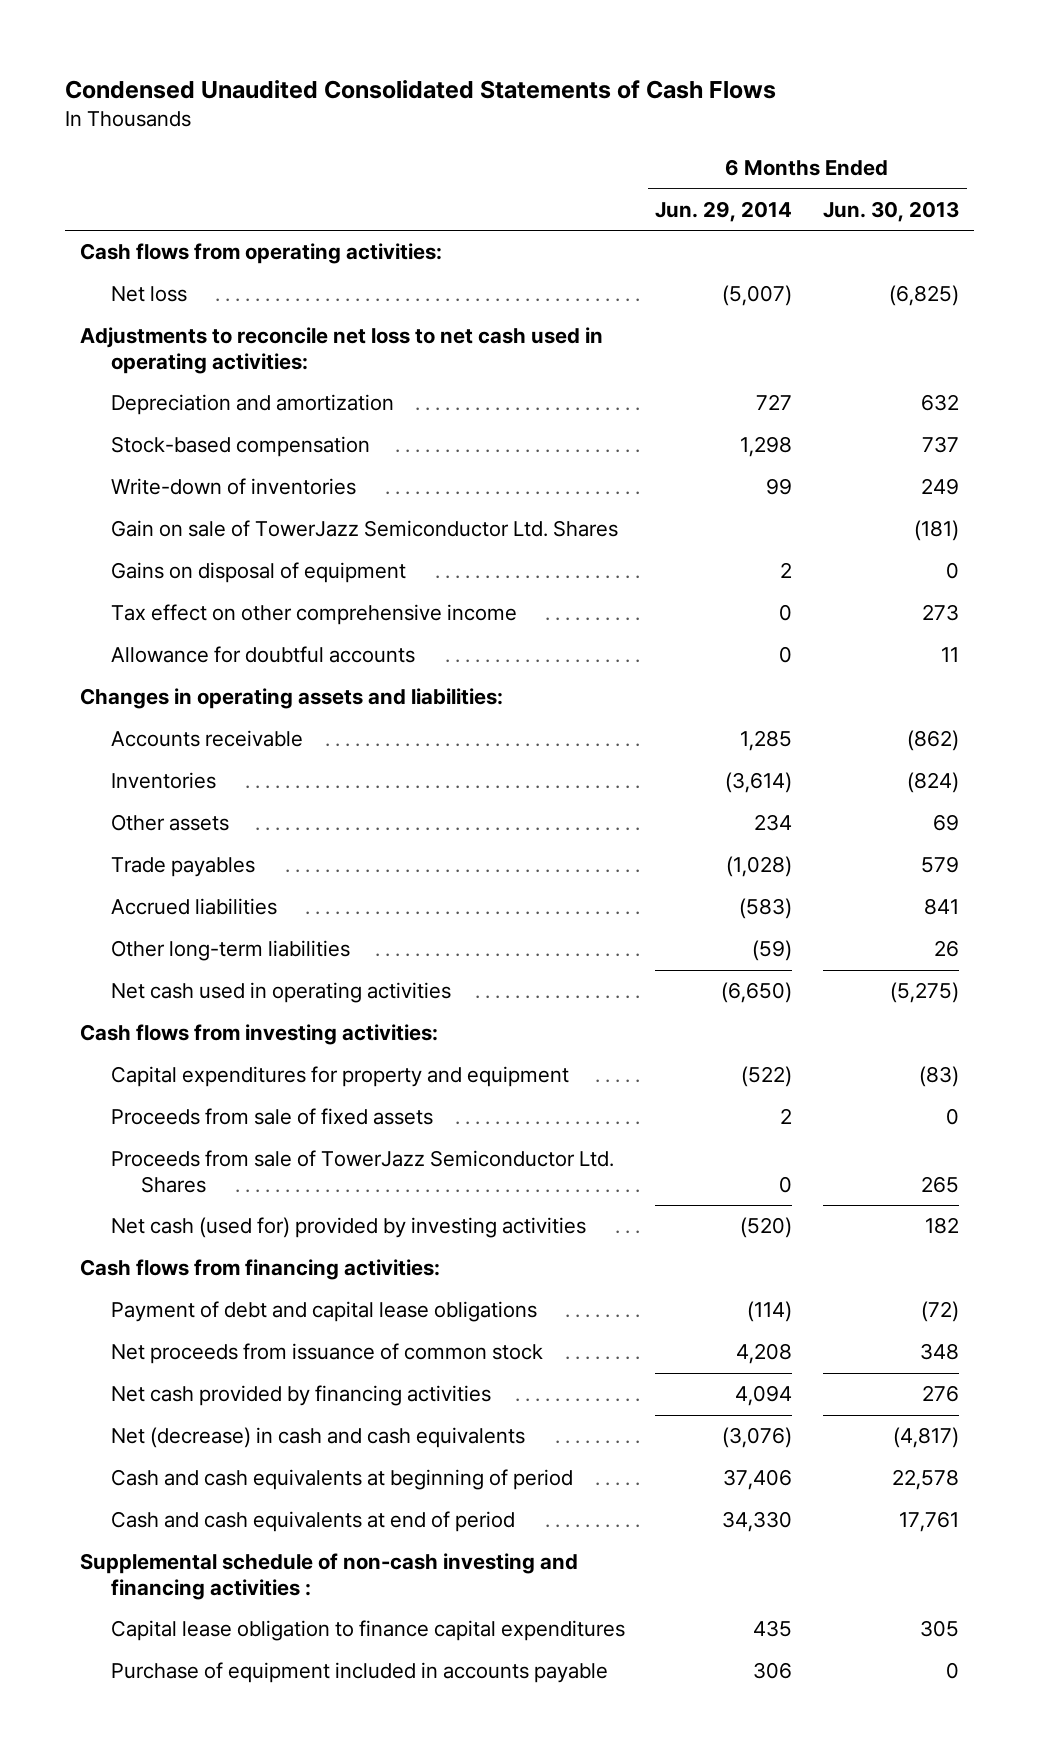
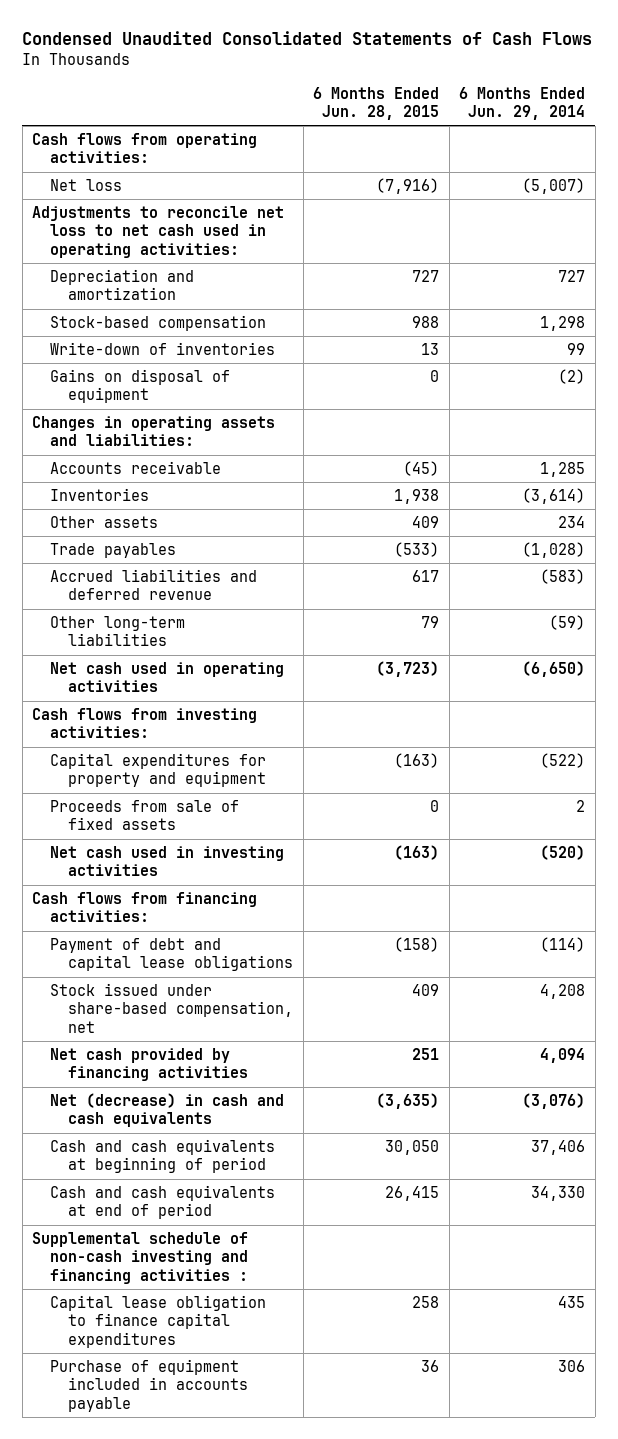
[822,200,959,222] Jun. 30, 2013 -> none
none -> [313,86,440,120] 6 Months Ended Jun. 28, 2015
[110,520,618,538] Gain on sale of TowerJazz Semiconductor Ltd. Shares -> none
[110,604,517,626] Tax effect on other comprehensive income -> none
[110,646,415,664] Allowance for doubtful accounts -> none
[780,562,793,579] 2 -> [558,369,586,385] (2)
[110,898,277,916] Accrued liabilities -> [50,569,258,601] Accrued liabilities and deferred revenue
[110,1150,614,1193] Proceeds from sale of TowerJazz Semiconductor Ltd. Shares -> none
[110,1217,586,1239] Net cash (used for) provided by investing activities -> [50,846,285,877] Net cash used in investing activities
[110,1343,543,1365] Net proceeds from issuance of common stock -> [50,983,294,1033] Stock issued under share-based compensation, net

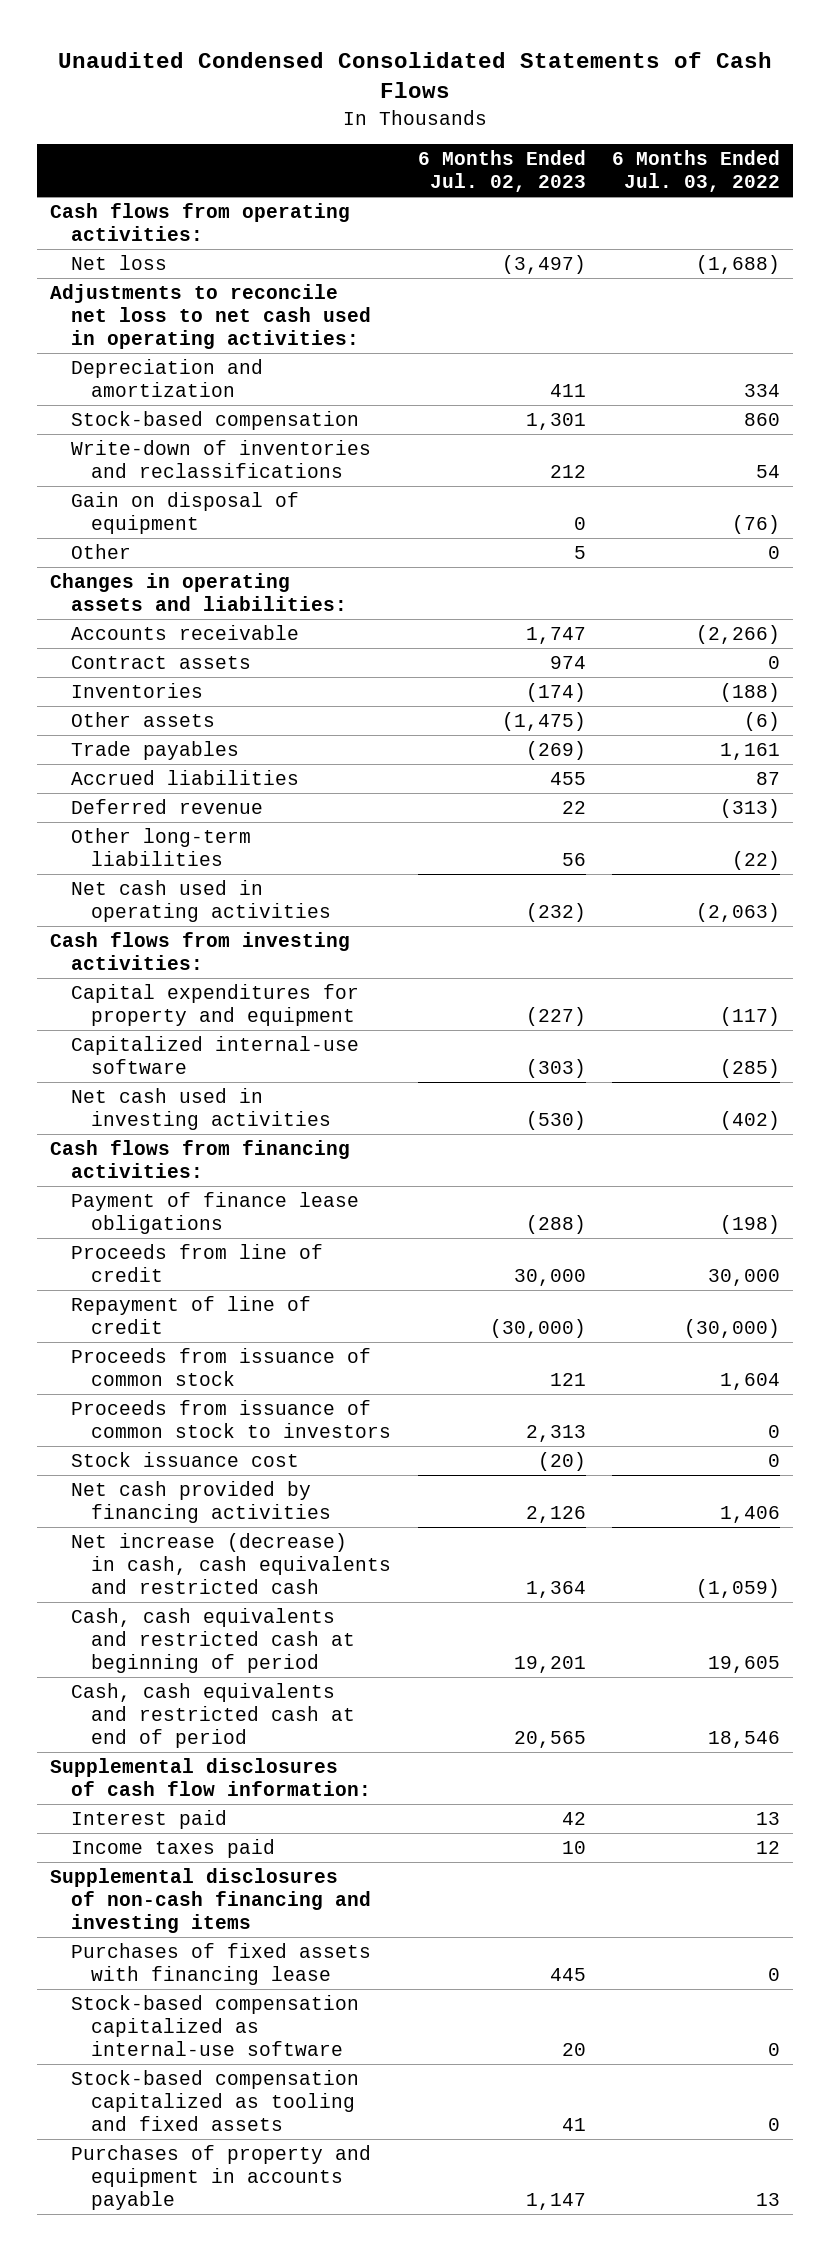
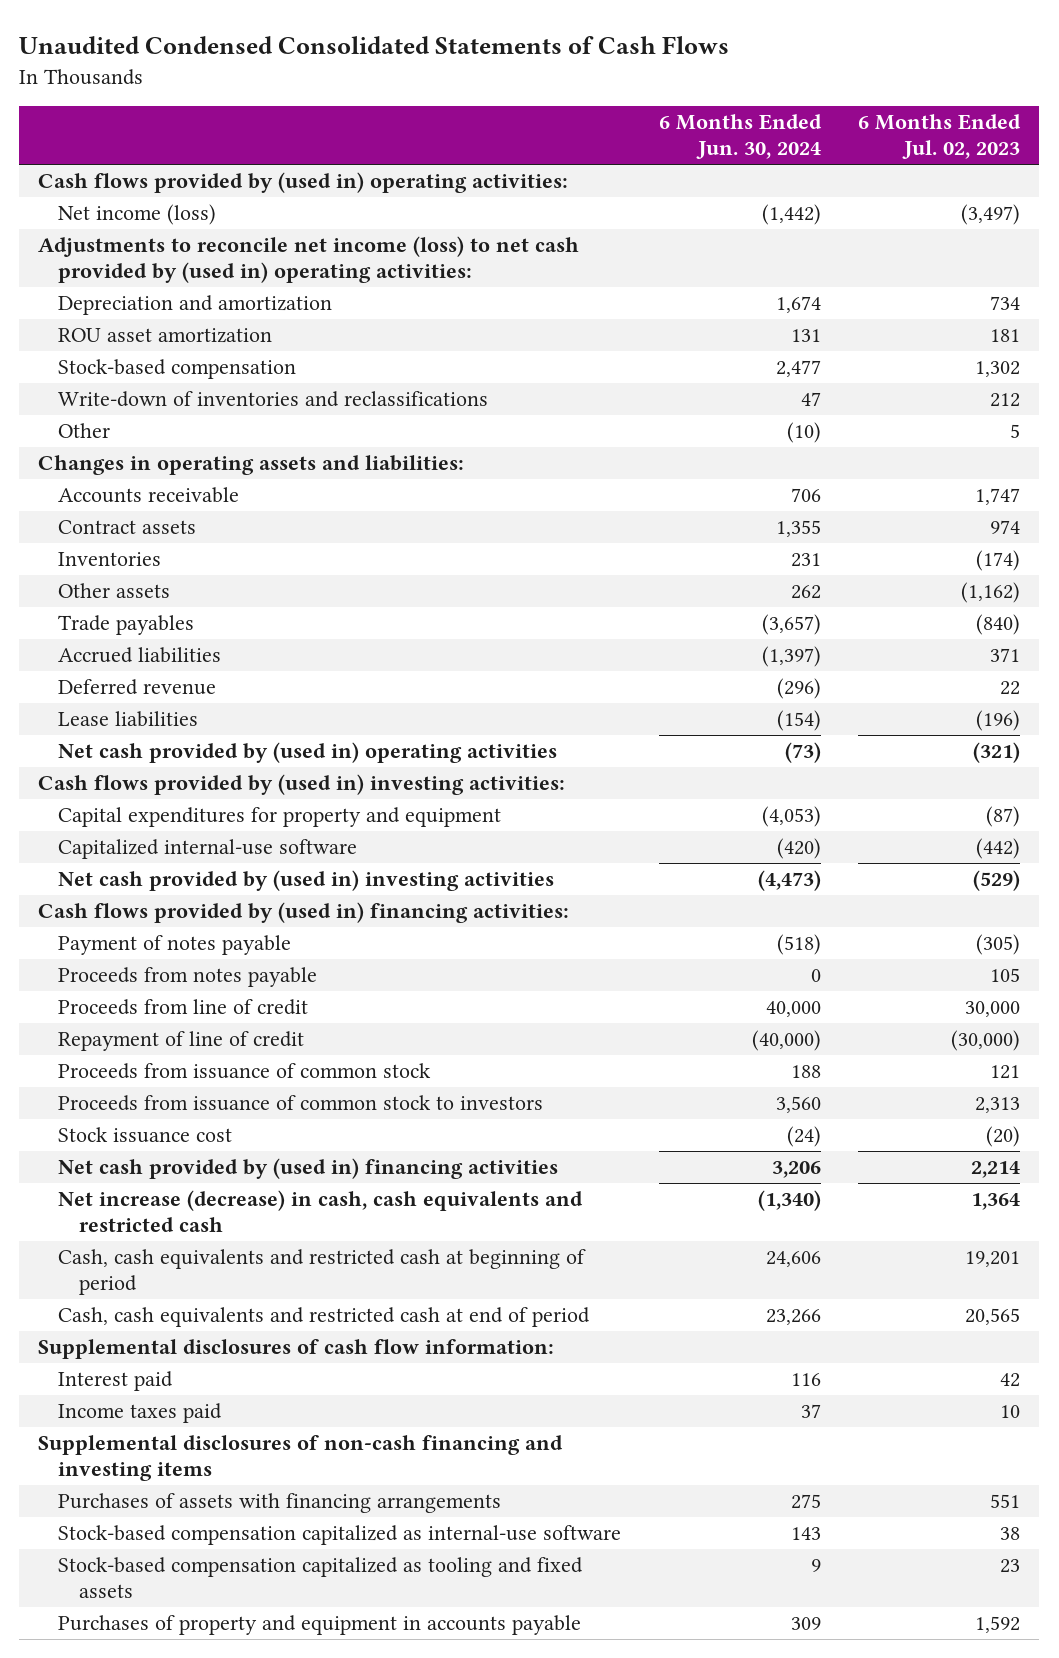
[611,150,780,193] 6 Months Ended Jul. 03, 2022 -> none
none -> [658,114,822,160] 6 Months Ended Jun. 30, 2024
[50,202,351,241] Cash flows from operating activities: -> [38,172,569,194] Cash flows provided by (used in) operating activities:
[70,254,167,270] Net loss -> [58,204,217,226] Net income (loss)
[50,283,371,350] Adjustments to reconcile net loss to net cash used in operating activities: -> [38,236,580,284] Adjustments to reconcile net income (loss) to net cash provided by (used in) operating activities:
[549,383,586,397] 411 -> [990,296,1021,311] 734
none -> [58,328,273,344] ROU asset amortization
[525,412,586,430] 1,301 -> [975,361,1021,378] 1,302
[70,491,299,534] Gain on disposal of equipment -> none
[501,711,586,731] (1,475) -> [961,582,1021,604] (1,162)
[525,740,586,760] (269) -> [976,614,1021,636] (840)
[549,771,586,785] 455 -> [990,648,1021,663] 371
[70,827,251,866] Other long-term liabilities -> none
none -> [58,711,199,728] Lease liabilities
[70,879,332,922] Net cash used in operating activities -> [58,742,558,764] Net cash provided by (used in) operating activities
[525,902,586,922] (232) -> [973,742,1021,764] (321)
[50,931,351,970] Cash flows from investing activities: -> [38,774,566,796] Cash flows provided by (used in) investing activities:
[525,1006,586,1026] (227) -> [986,806,1021,828] (87)
[525,1058,586,1078] (303) -> [976,838,1021,860] (442)
[70,1087,332,1130] Net cash used in investing activities -> [58,870,555,892] Net cash provided by (used in) investing activities
[525,1110,586,1130] (530) -> [973,870,1021,892] (529)
[50,1139,351,1178] Cash flows from financing activities: -> [38,902,570,924] Cash flows provided by (used in) financing activities:
[70,1191,359,1234] Payment of finance lease obligations -> [58,935,292,956] Payment of notes payable
[525,1214,586,1234] (288) -> [976,934,1021,956] (305)
none -> [58,967,318,988] Proceeds from notes payable
[70,1480,332,1523] Net cash provided by financing activities -> [58,1158,559,1180] Net cash provided by (used in) financing activities
[525,1505,586,1523] 2,126 -> [971,1161,1021,1179] 2,214
[70,1942,371,1985] Purchases of fixed assets with financing lease -> [58,1493,502,1514] Purchases of assets with financing arrangements
[549,1967,586,1981] 445 -> [990,1494,1021,1509] 551
[561,2043,586,2057] 20 -> [1000,1527,1021,1541] 38
[561,2118,586,2132] 41 -> [1000,1559,1021,1574] 23
[525,2193,586,2211] 1,147 -> [975,1616,1021,1634] 1,592

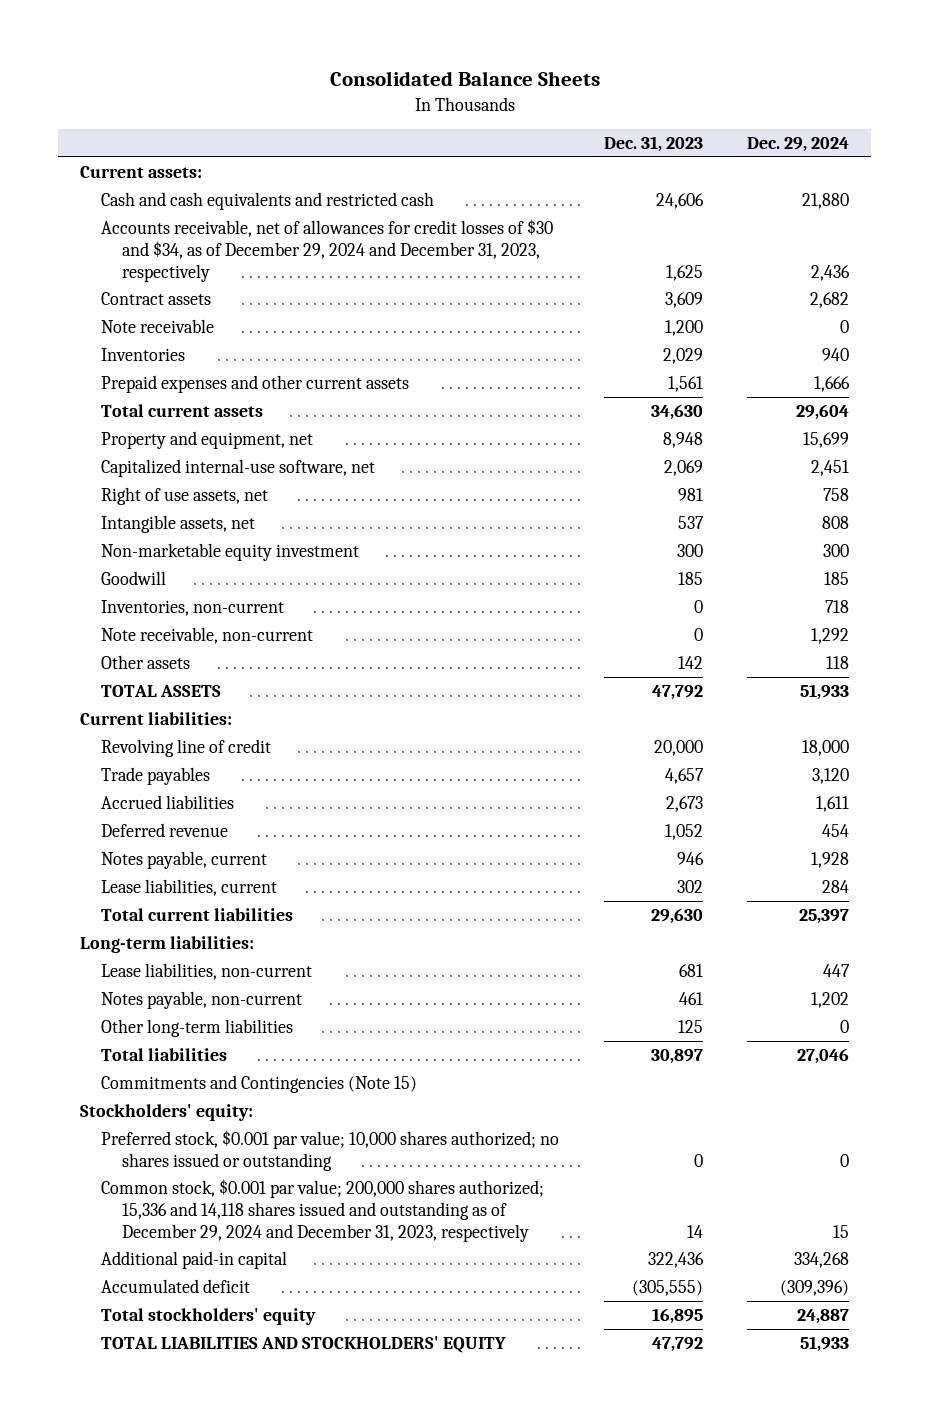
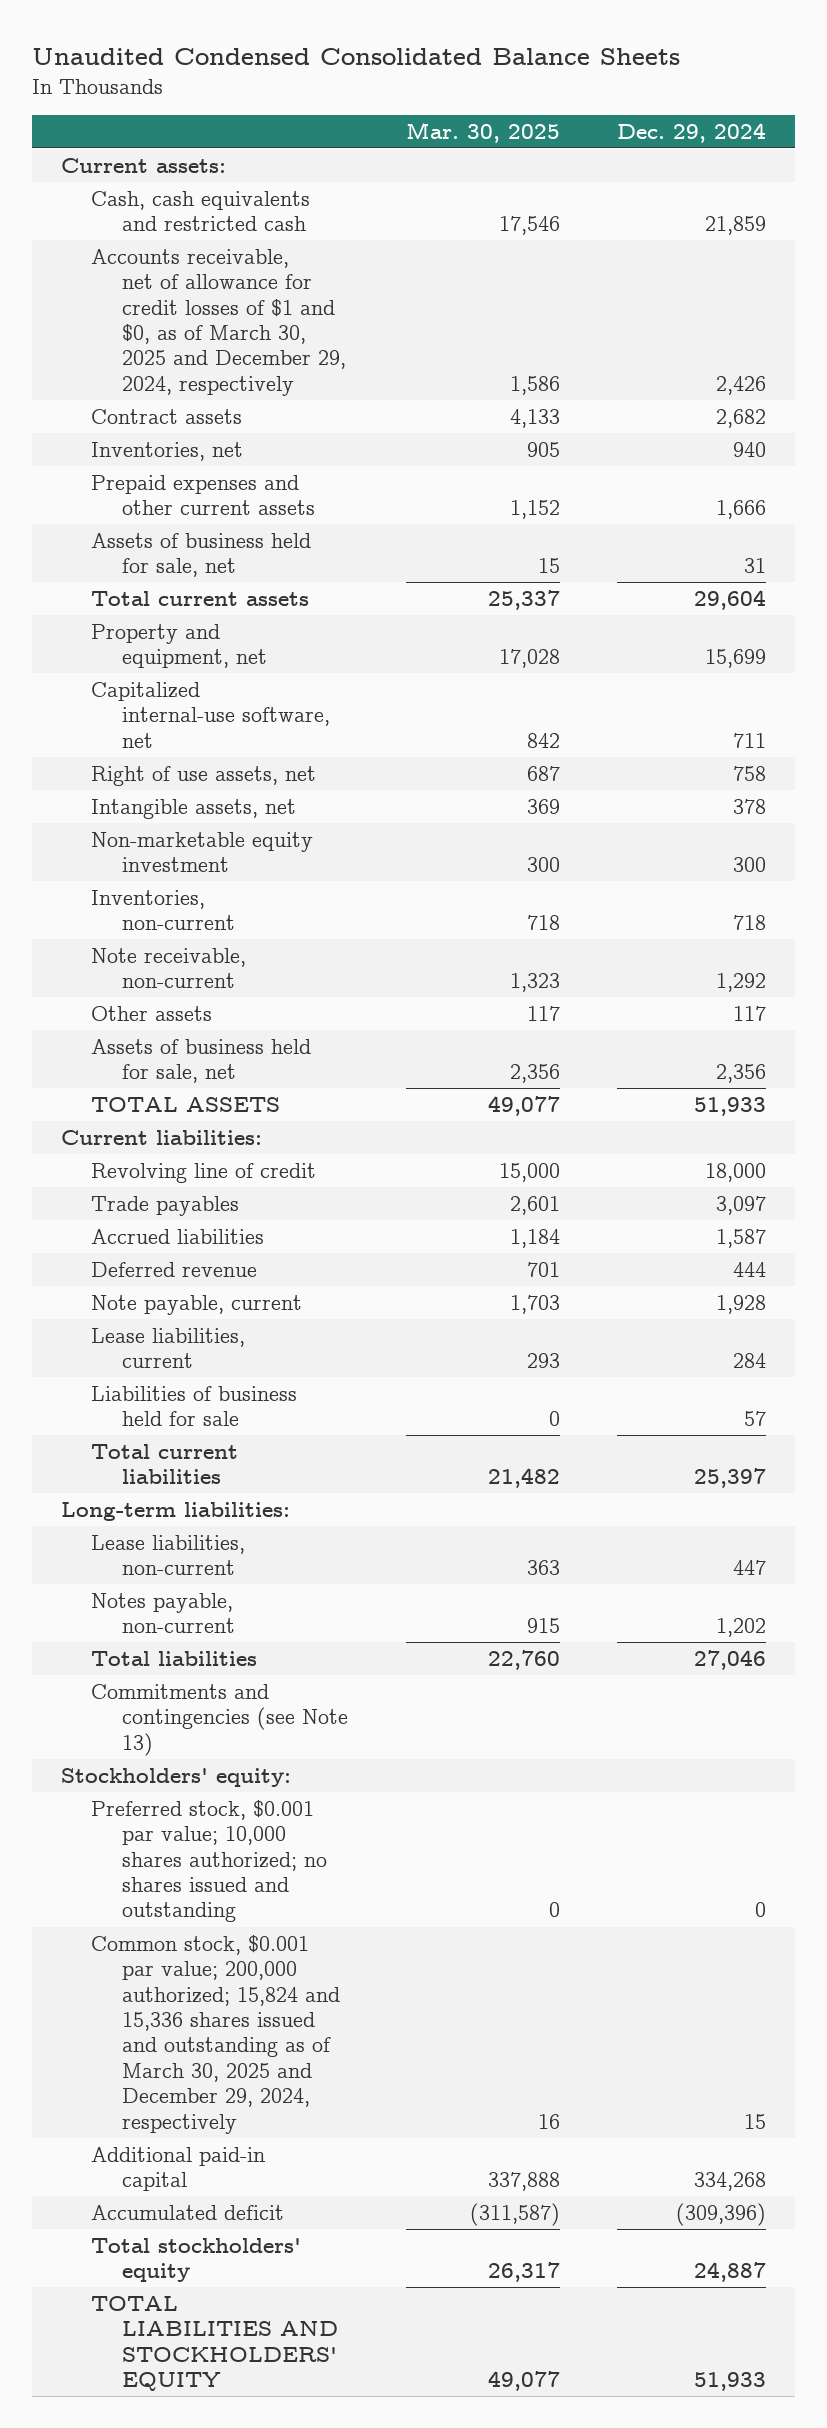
[329,71,600,87] Consolidated Balance Sheets -> [31,47,680,65] Unaudited Condensed Consolidated Balance Sheets
[603,136,703,153] Dec. 31, 2023 -> none
none -> [405,121,560,143] Mar. 30, 2025
[101,191,435,210] Cash and cash equivalents and restricted cash -> [91,190,311,232] Cash, cash equivalents and restricted cash
[801,192,849,209] 21,880 -> [705,216,767,236] 21,859
[101,218,554,282] Accounts receivable, net of allowances for credit losses of $30 and $34, as of December 29, 2024 and December 31, 2023, respectively -> [91,248,346,396] Accounts receivable, net of allowance for credit losses of $1 and $0, as of March 30, 2025 and December 29, 2024, respectively
[810,264,850,281] 2,436 -> [716,375,767,395] 2,426
[101,318,215,333] Note receivable -> none
[101,347,186,361] Inventories -> [91,441,244,461] Inventories, net
none -> [91,532,312,578] Assets of business held for sale, net
[810,459,849,476] 2,451 -> [733,732,767,748] 711
[821,515,849,529] 808 -> [733,798,767,814] 378
[101,570,167,585] Goodwill -> none
[825,655,849,669] 118 -> [733,1005,767,1021] 117
none -> [91,1038,312,1084] Assets of business held for sale, net
[811,767,849,784] 3,120 -> [716,1195,767,1215] 3,097
[815,795,849,812] 1,611 -> [716,1228,767,1248] 1,587
[821,823,849,837] 454 -> [733,1261,767,1277] 444
[101,850,268,869] Notes payable, current -> [91,1294,303,1315] Note payable, current
none -> [91,1385,298,1427] Liabilities of business held for sale
[101,1018,294,1037] Other long-term liabilities -> none
[101,1074,418,1093] Commitments and Contingencies (Note 15) -> [91,1683,348,1756] Commitments and contingencies (see Note 13)
[101,1129,560,1171] Preferred stock, $0.001 par value; 10,000 shares authorized; no shares issued or outstanding -> [91,1799,327,1923] Preferred stock, $0.001 par value; 10,000 shares authorized; no shares issued and outstanding
[101,1178,545,1242] Common stock, $0.001 par value; 200,000 shares authorized; 15,336 and 14,118 shares issued and outstanding as of December 29, 2024 and December 31, 2023, respectively -> [91,1934,340,2134] Common stock, $0.001 par value; 200,000 authorized; 15,824 and 15,336 shares issued and outstanding as of March 30, 2025 and December 29, 2024, respectively

